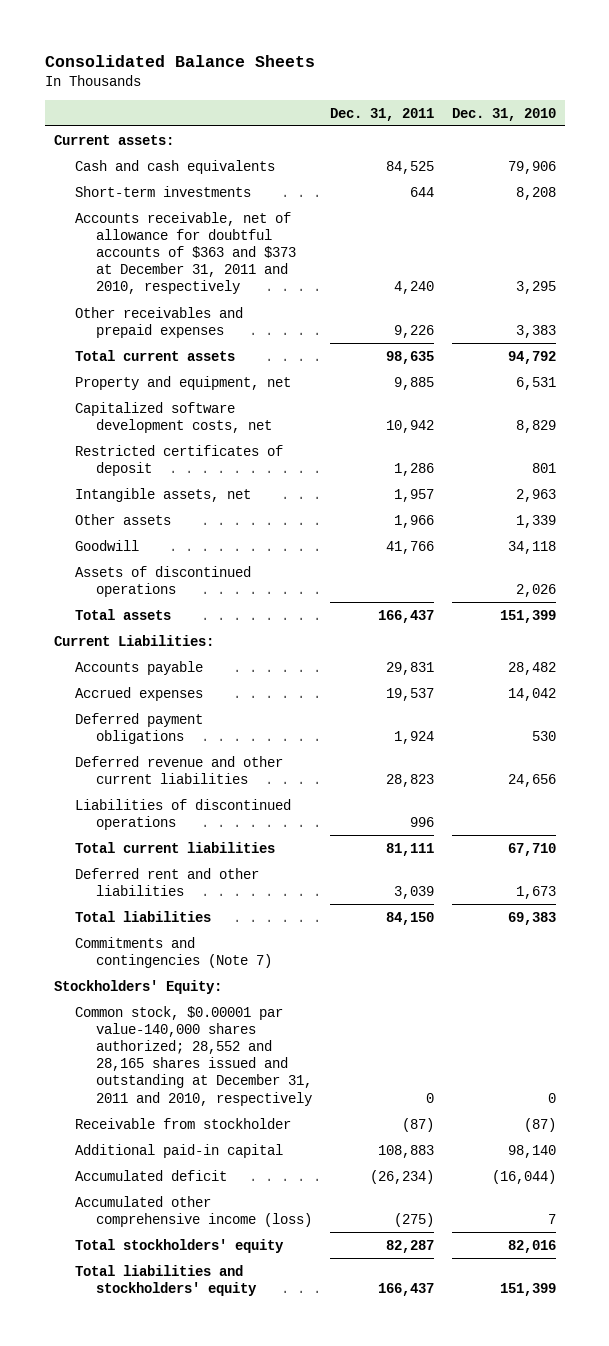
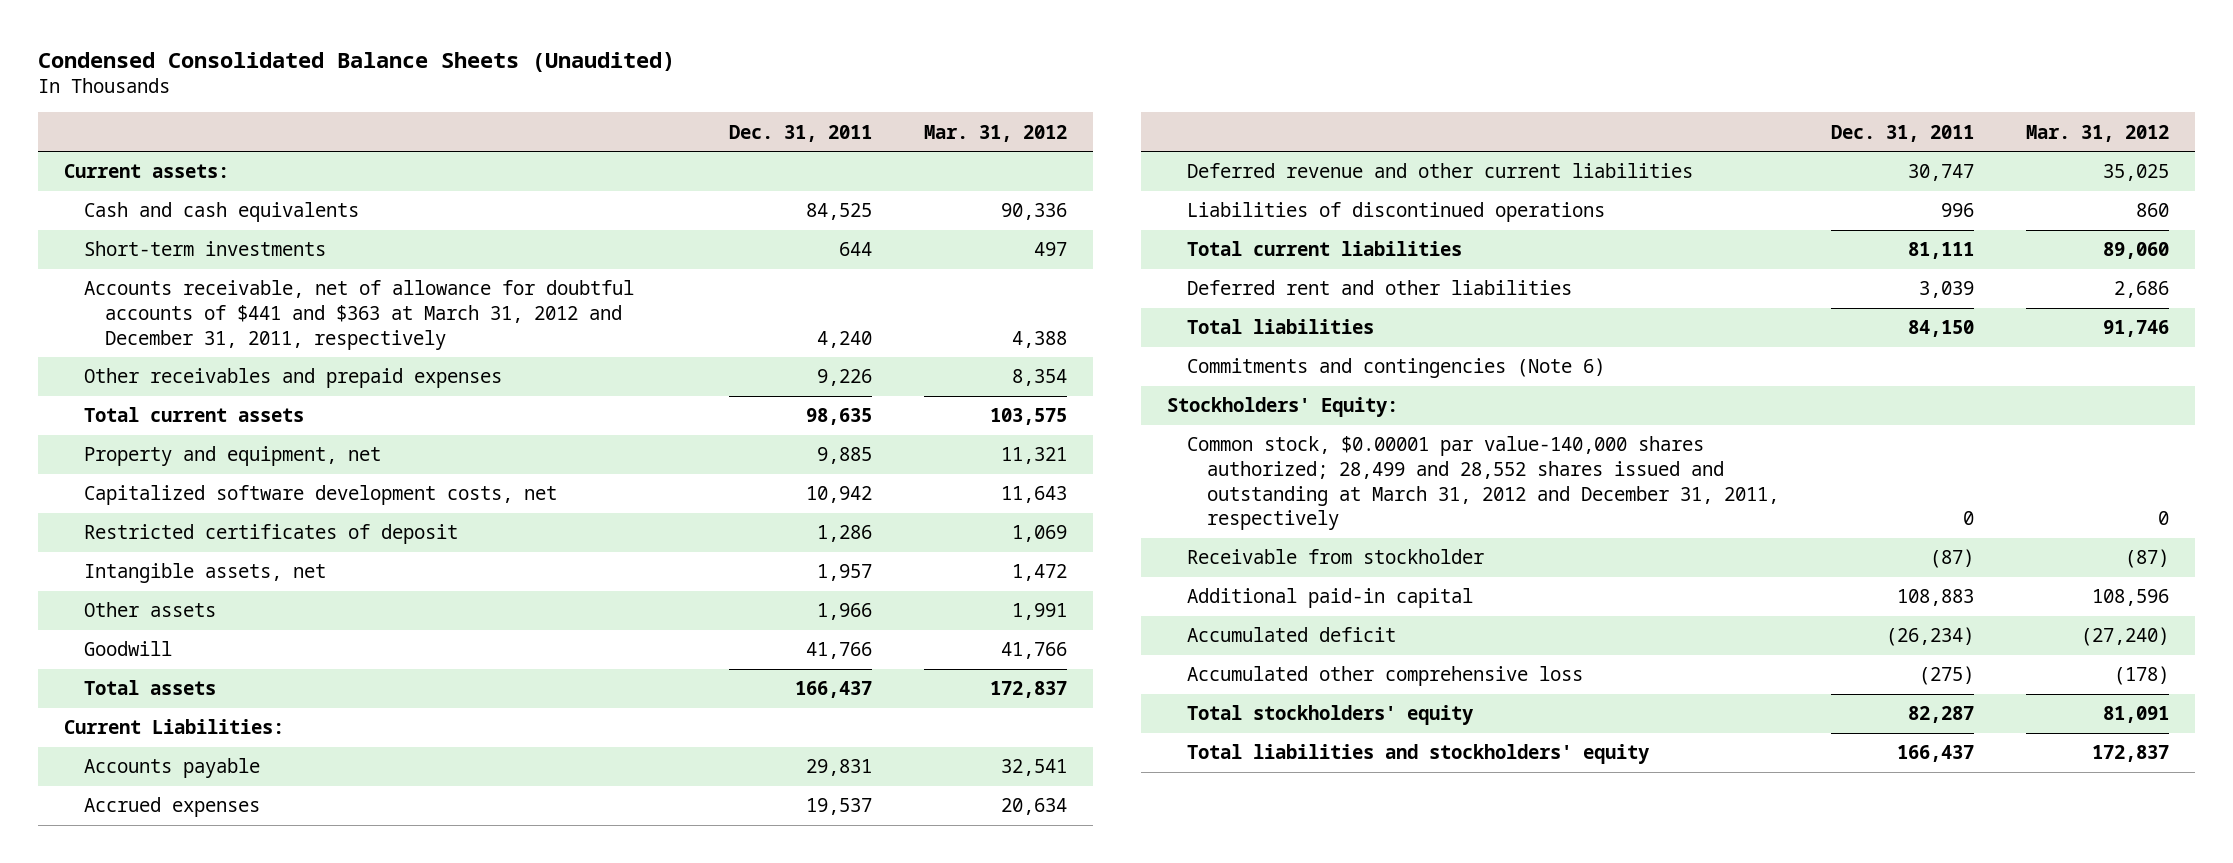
[44,54,315,67] Consolidated Balance Sheets -> [37,51,675,72] Condensed Consolidated Balance Sheets (Unaudited)
[451,107,556,121] Dec. 31, 2010 -> none
none -> [923,124,1067,142] Mar. 31, 2012
[74,211,296,295] Accounts receivable, net of allowance for doubtful accounts of $363 and $373 at December 31, 2011 and 2010, respectively -> [84,280,635,350] Accounts receivable, net of allowance for doubtful accounts of $441 and $363 at March 31, 2012 and December 31, 2011, respectively
[74,565,251,597] Assets of discontinued operations -> none
[74,712,203,744] Deferred payment obligations -> none
[385,773,434,787] 28,823 -> [1908,164,1975,182] 30,747
[74,936,272,968] Commitments and contingencies (Note 7) -> [1186,358,1605,379] Commitments and contingencies (Note 6)
[74,1005,312,1106] Common stock, $0.00001 par value-140,000 shares authorized; 28,552 and 28,165 shares issued and outstanding at December 31, 2011 and 2010, respectively -> [1186,436,1780,531] Common stock, $0.00001 par value-140,000 shares authorized; 28,499 and 28,552 shares issued and outstanding at March 31, 2012 and December 31, 2011, respectively
[74,1195,312,1227] Accumulated other comprehensive income (loss) -> [1186,666,1583,687] Accumulated other comprehensive loss

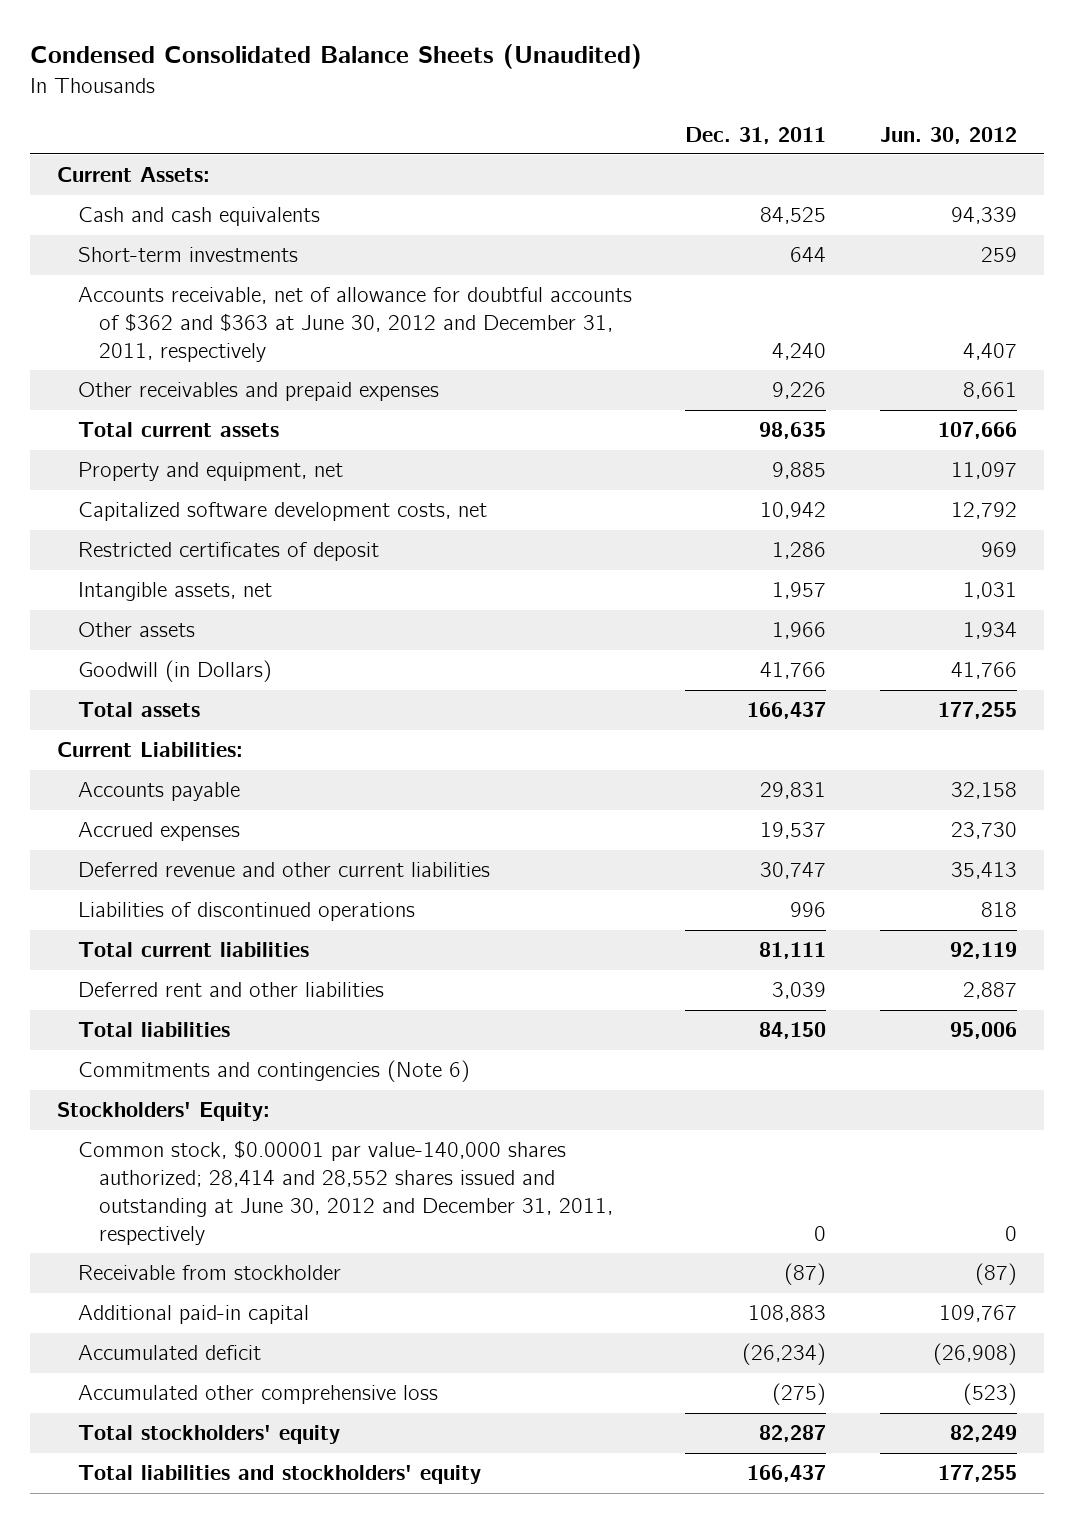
[923,124,1067,142] Mar. 31, 2012 -> none
none -> [880,126,1018,144] Jun. 30, 2012
[63,164,229,179] Current assets: -> [56,167,210,183] Current Assets:
[84,280,635,350] Accounts receivable, net of allowance for doubtful accounts of $441 and $363 at March 31, 2012 and December 31, 2011, respectively -> [77,287,632,363] Accounts receivable, net of allowance for doubtful accounts of $362 and $363 at June 30, 2012 and December 31, 2011, respectively
[84,641,173,657] Goodwill -> [77,660,272,683] Goodwill (in Dollars)
[1186,436,1780,531] Common stock, $0.00001 par value-140,000 shares authorized; 28,499 and 28,552 shares issued and outstanding at March 31, 2012 and December 31, 2011, respectively -> [77,1140,613,1245] Common stock, $0.00001 par value-140,000 shares authorized; 28,414 and 28,552 shares issued and outstanding at June 30, 2012 and December 31, 2011, respectively

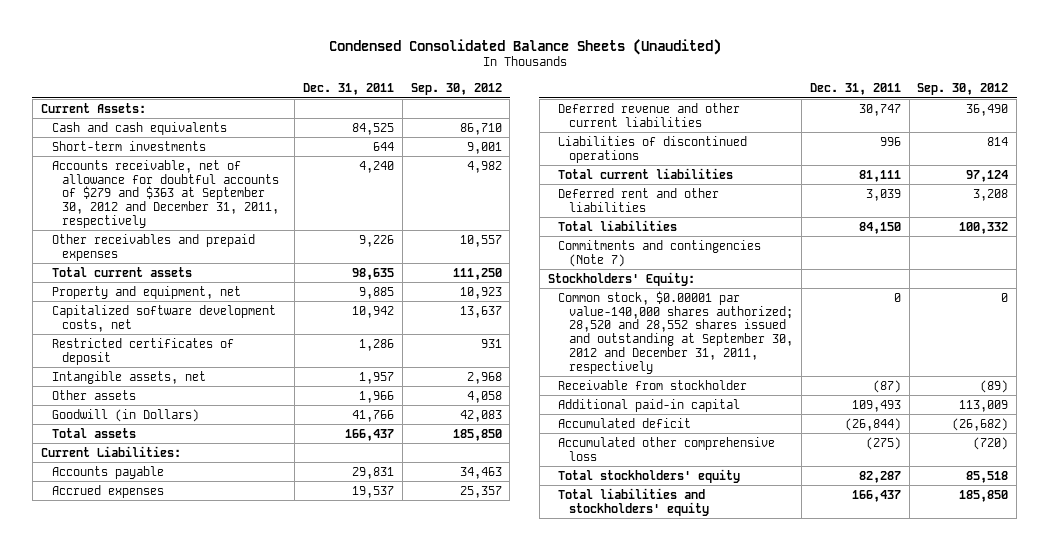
[880,126,1018,144] Jun. 30, 2012 -> none
none -> [410,83,502,96] Sep. 30, 2012
[77,287,632,363] Accounts receivable, net of allowance for doubtful accounts of $362 and $363 at June 30, 2012 and December 31, 2011, respectively -> [51,159,280,228] Accounts receivable, net of allowance for doubtful accounts of $279 and $363 at September 30, 2012 and December 31, 2011, respectively
[77,1060,470,1083] Commitments and contingencies (Note 6) -> [558,239,762,267] Commitments and contingencies (Note 7)
[77,1140,613,1245] Common stock, $0.00001 par value-140,000 shares authorized; 28,414 and 28,552 shares issued and outstanding at June 30, 2012 and December 31, 2011, respectively -> [558,290,794,374] Common stock, $0.00001 par value-140,000 shares authorized; 28,520 and 28,552 shares issued and outstanding at September 30, 2012 and December 31, 2011, respectively
[748,1305,827,1323] 108,883 -> [851,399,901,412] 109,493
[742,1343,827,1366] (26,234) -> [844,417,901,431] (26,844)

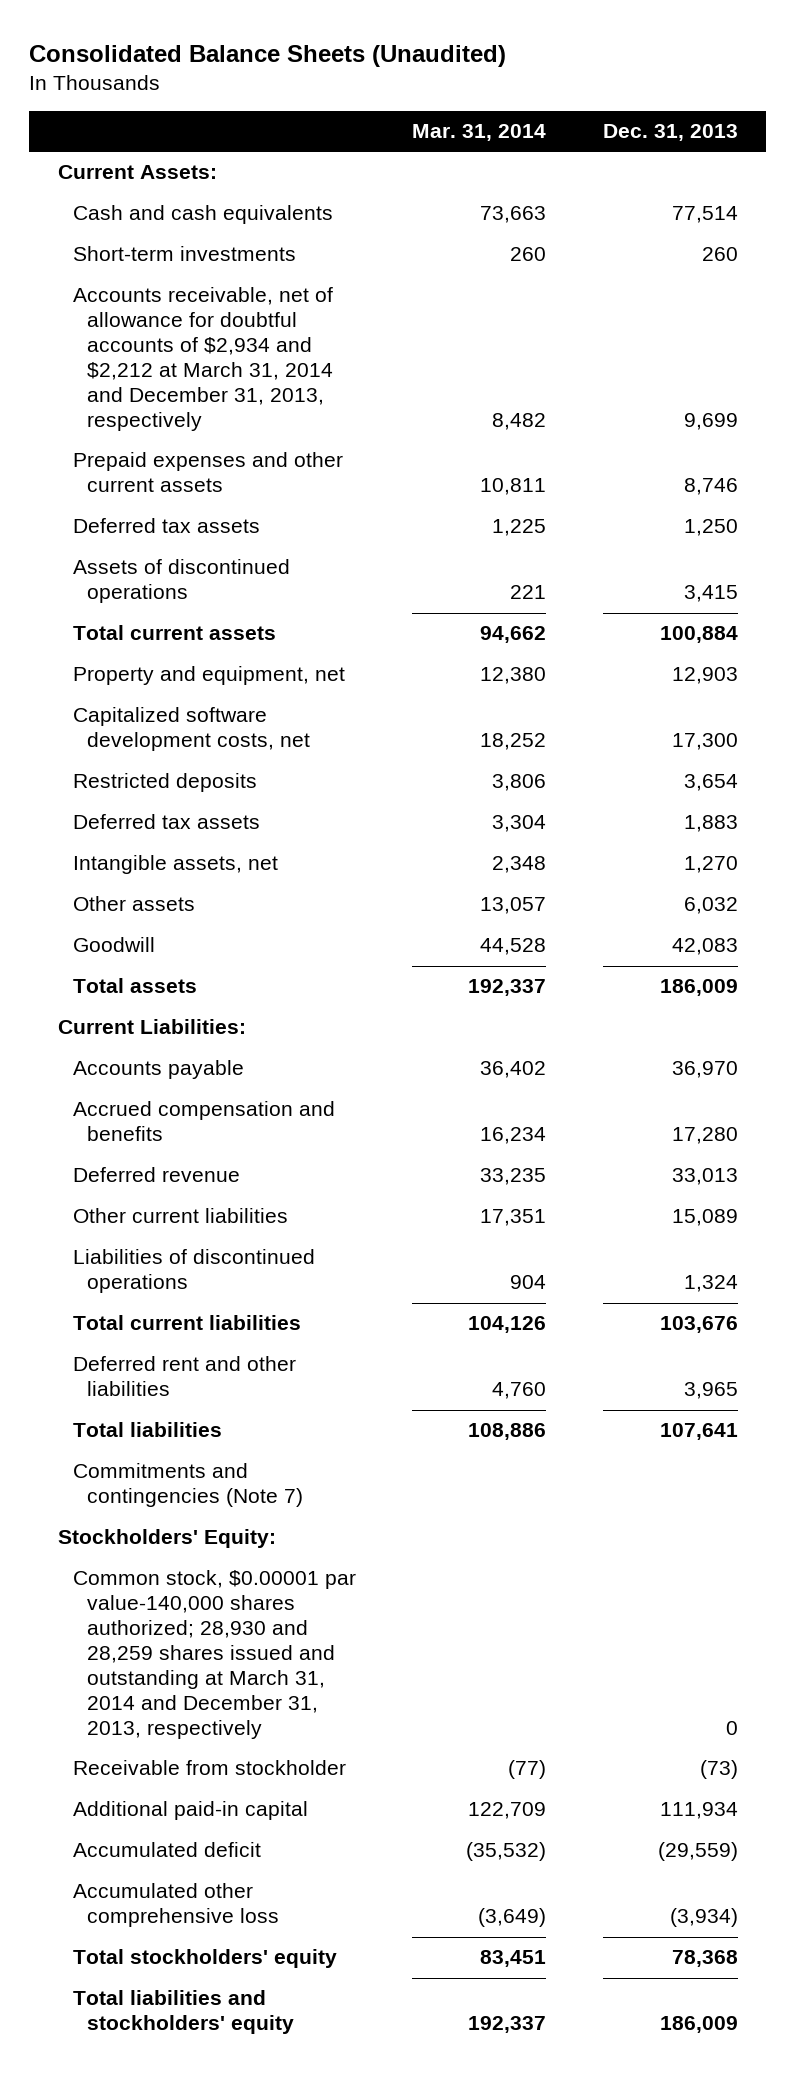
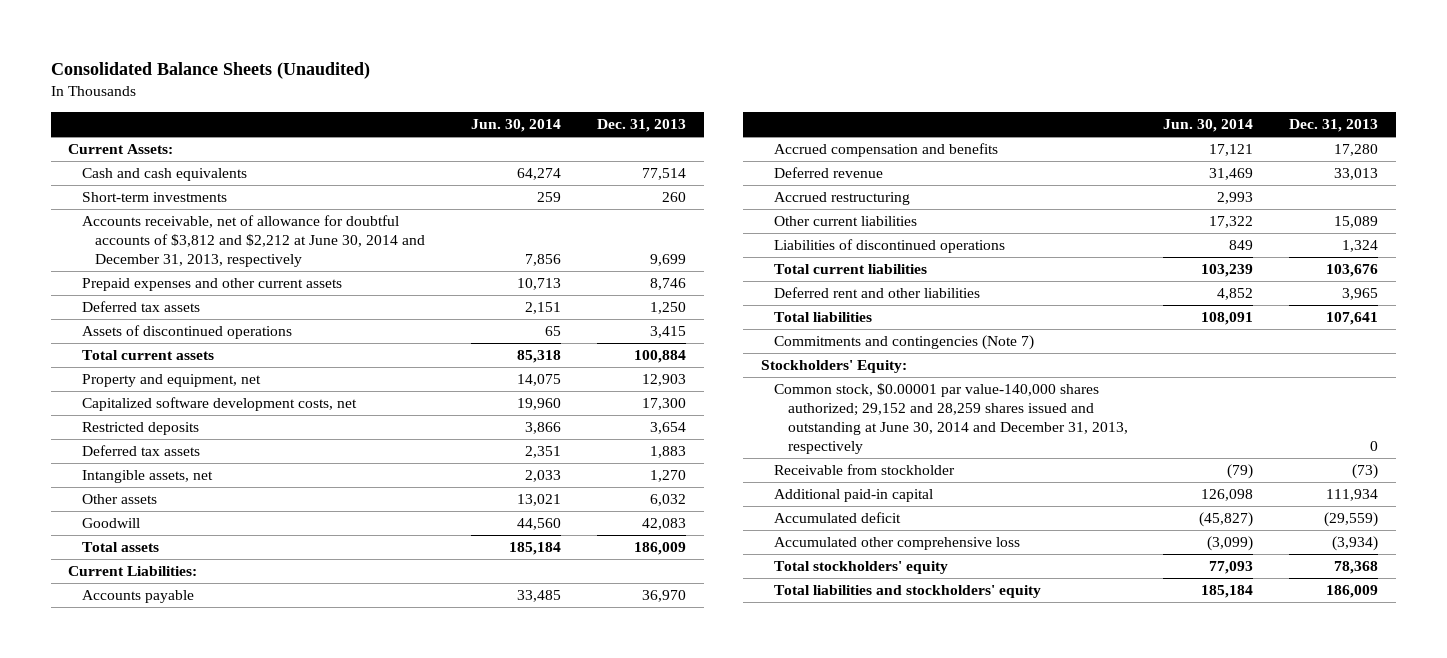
[412,124,547,142] Mar. 31, 2014 -> none
none -> [470,119,561,133] Jun. 30, 2014
[72,287,334,432] Accounts receivable, net of allowance for doubtful accounts of $2,934 and $2,212 at March 31, 2014 and December 31, 2013, respectively -> [81,215,426,268] Accounts receivable, net of allowance for doubtful accounts of $3,812 and $2,212 at June 30, 2014 and December 31, 2013, respectively
none -> [774,192,911,206] Accrued restructuring
[72,1570,356,1740] Common stock, $0.00001 par value-140,000 shares authorized; 28,930 and 28,259 shares issued and outstanding at March 31, 2014 and December 31, 2013, respectively -> [774,383,1128,455] Common stock, $0.00001 par value-140,000 shares authorized; 29,152 and 28,259 shares issued and outstanding at June 30, 2014 and December 31, 2013, respectively

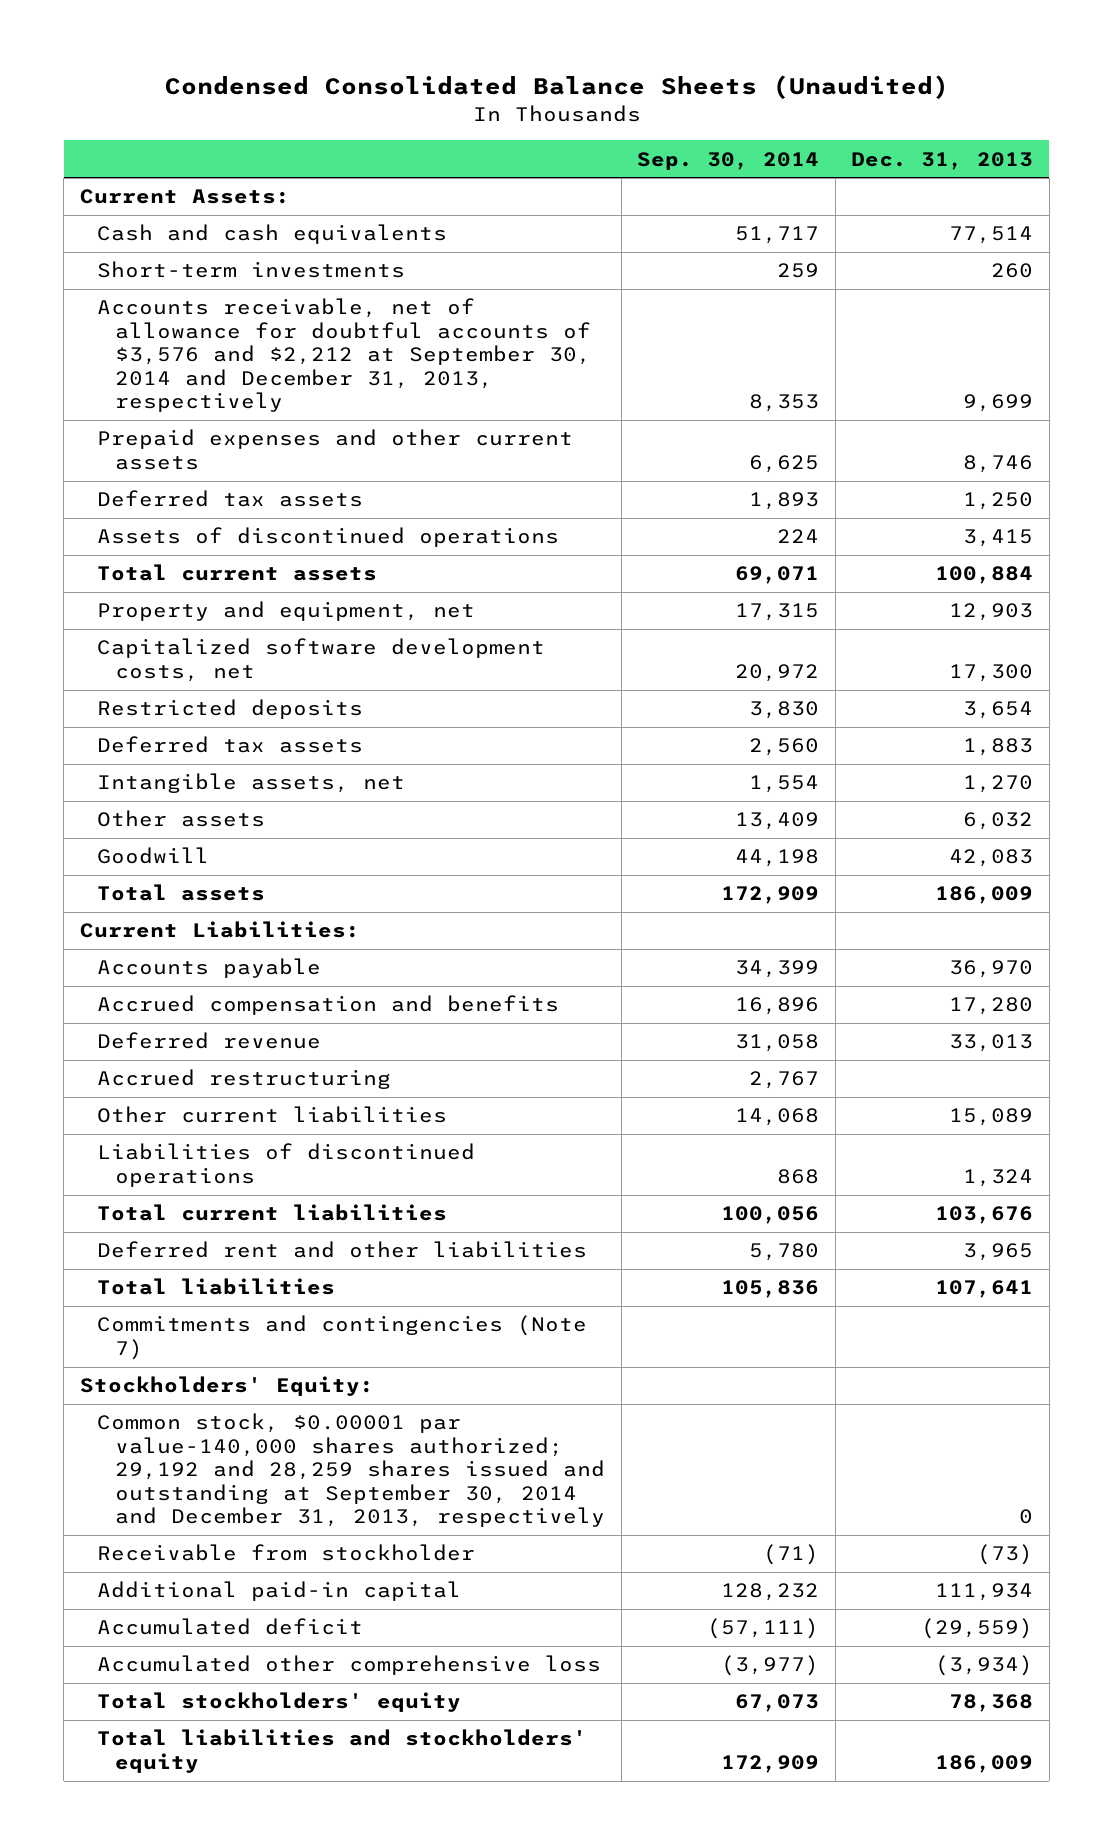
[50,61,370,79] Consolidated Balance Sheets (Unaudited) -> [164,75,949,100] Condensed Consolidated Balance Sheets (Unaudited)
[470,119,561,133] Jun. 30, 2014 -> none
none -> [637,151,820,170] Sep. 30, 2014
[81,215,426,268] Accounts receivable, net of allowance for doubtful accounts of $3,812 and $2,212 at June 30, 2014 and December 31, 2013, respectively -> [97,298,592,413] Accounts receivable, net of allowance for doubtful accounts of $3,576 and $2,212 at September 30, 2014 and December 31, 2013, respectively
[774,383,1128,455] Common stock, $0.00001 par value-140,000 shares authorized; 29,152 and 28,259 shares issued and outstanding at June 30, 2014 and December 31, 2013, respectively -> [97,1413,606,1528] Common stock, $0.00001 par value-140,000 shares authorized; 29,192 and 28,259 shares issued and outstanding at September 30, 2014 and December 31, 2013, respectively

